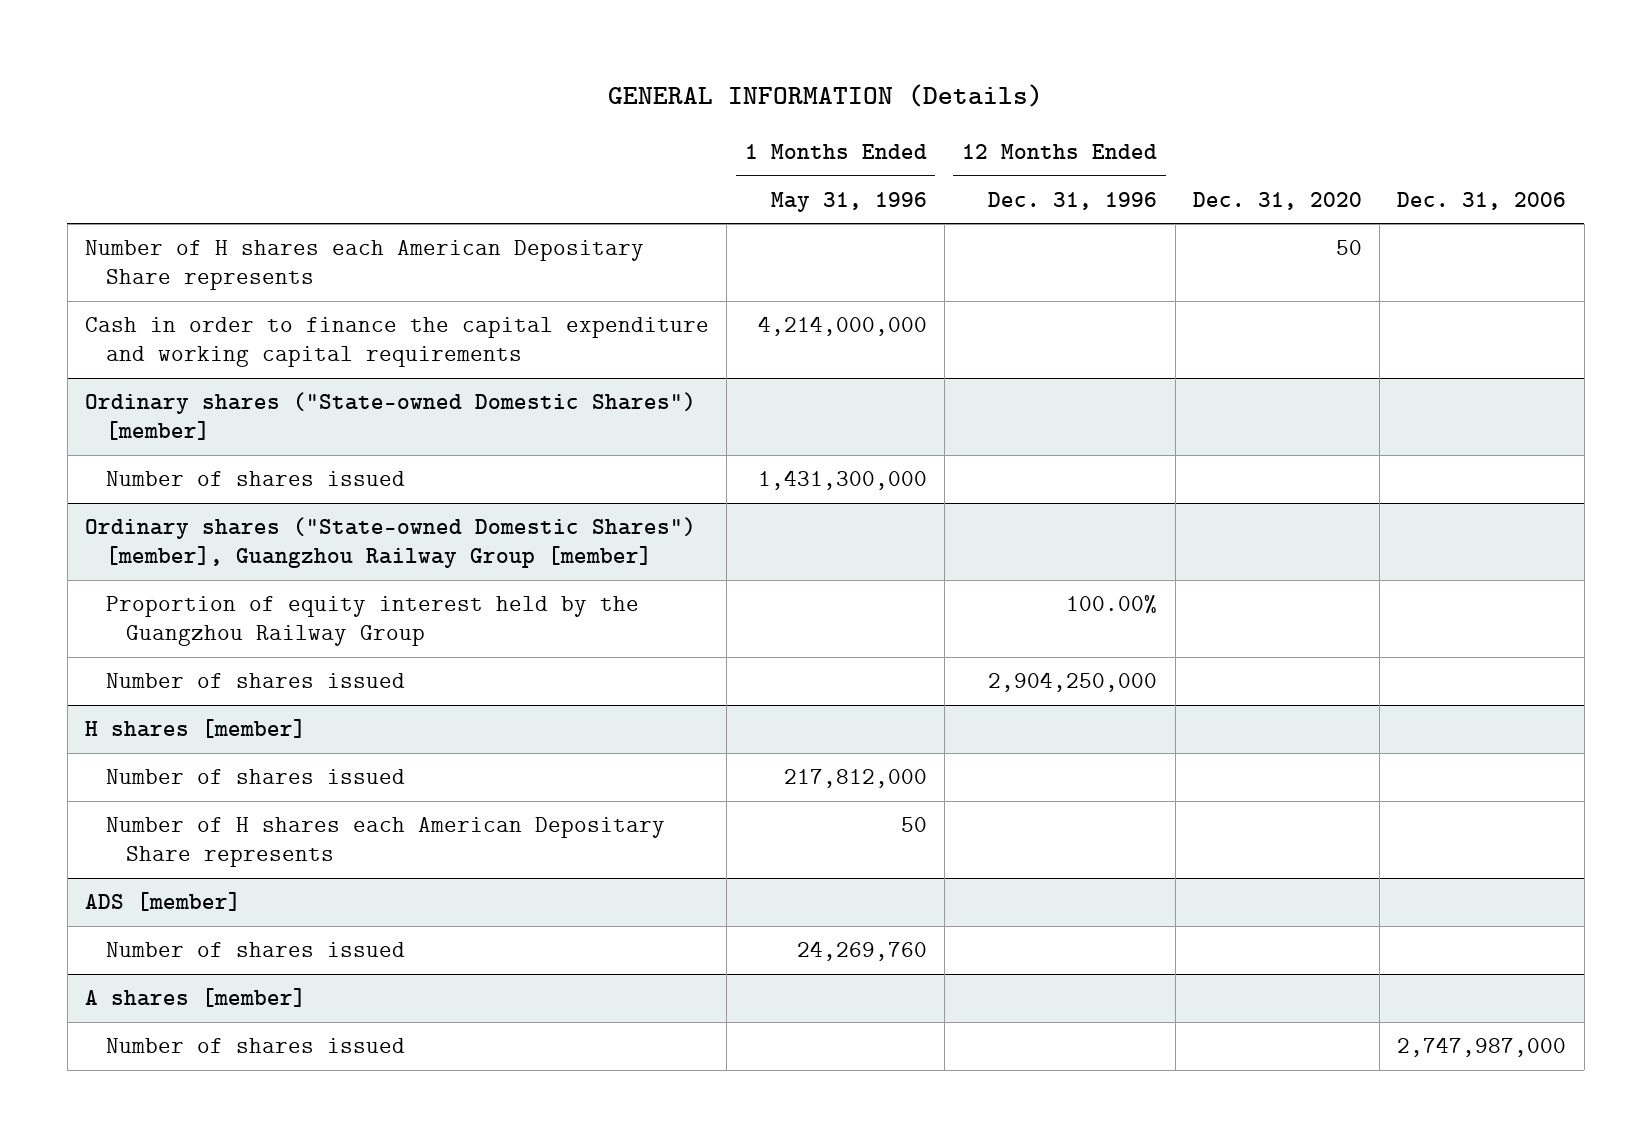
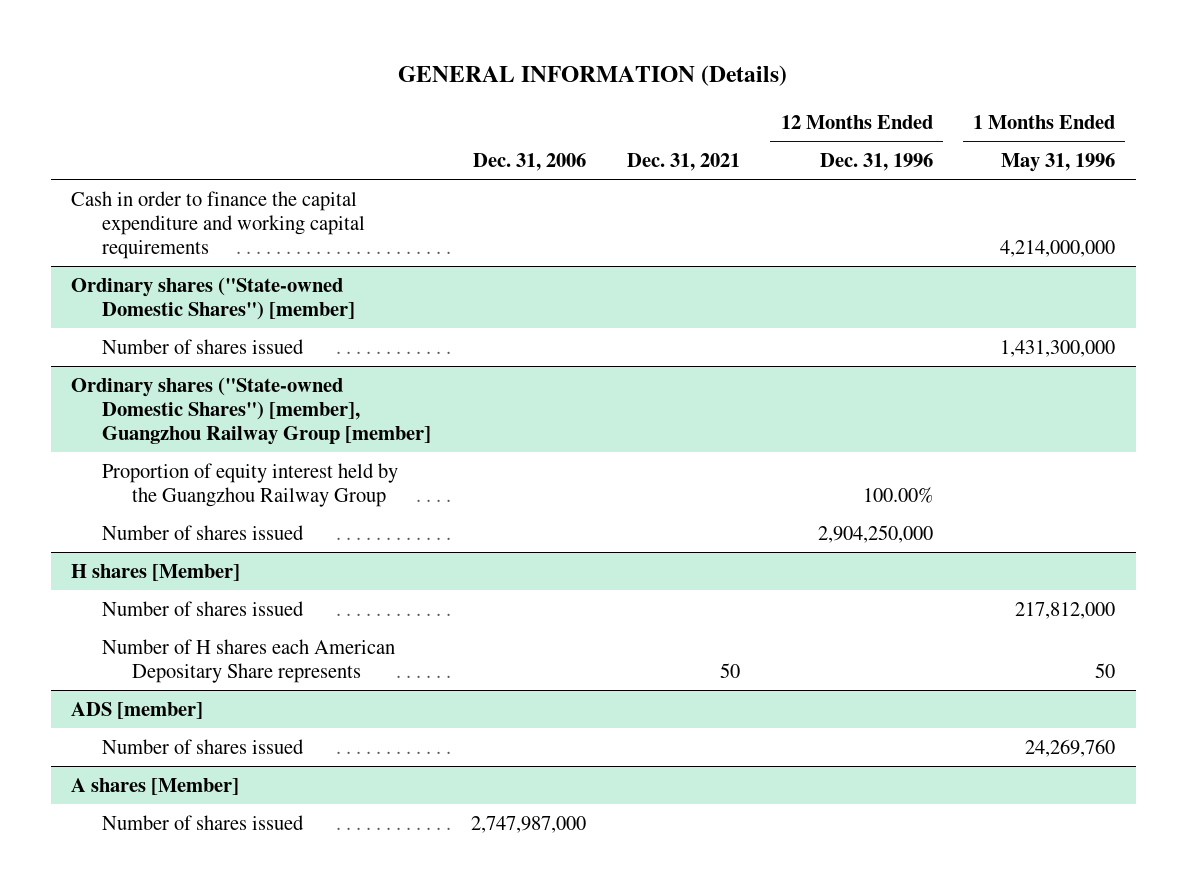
[1192,191,1362,210] Dec. 31, 2020 -> none
none -> [626,153,740,172] Dec. 31, 2021
[84,240,644,291] Number of H shares each American Depositary Share represents -> none
[84,719,306,739] H shares [member] -> [71,563,241,581] H shares [Member]
[84,988,306,1008] A shares [member] -> [71,777,240,795] A shares [Member]

